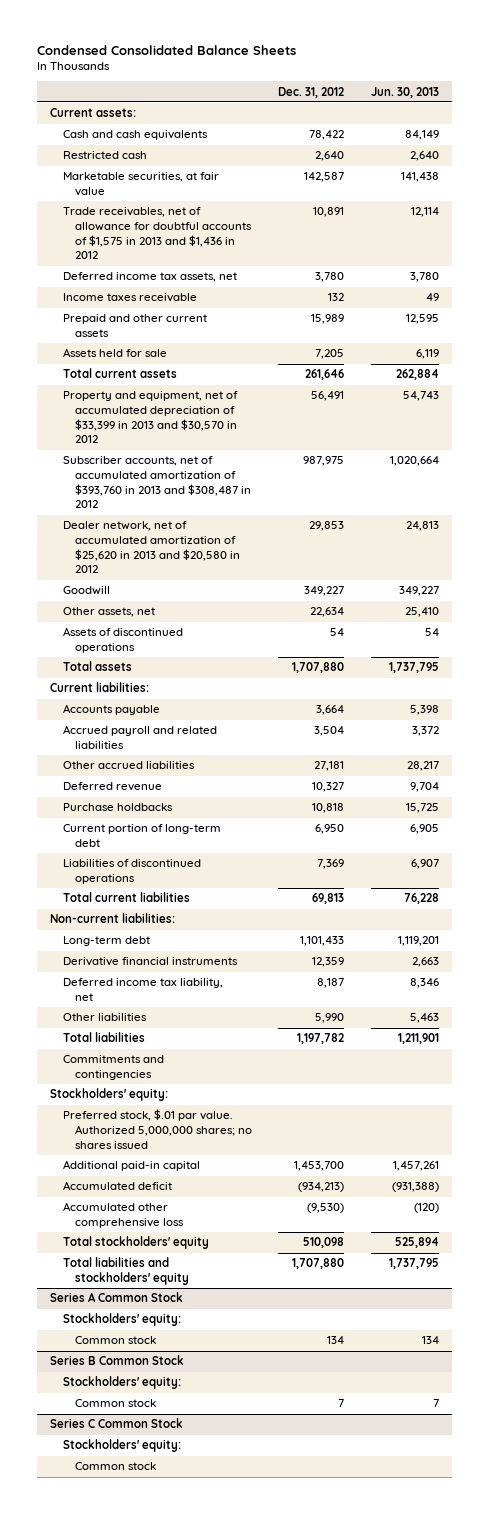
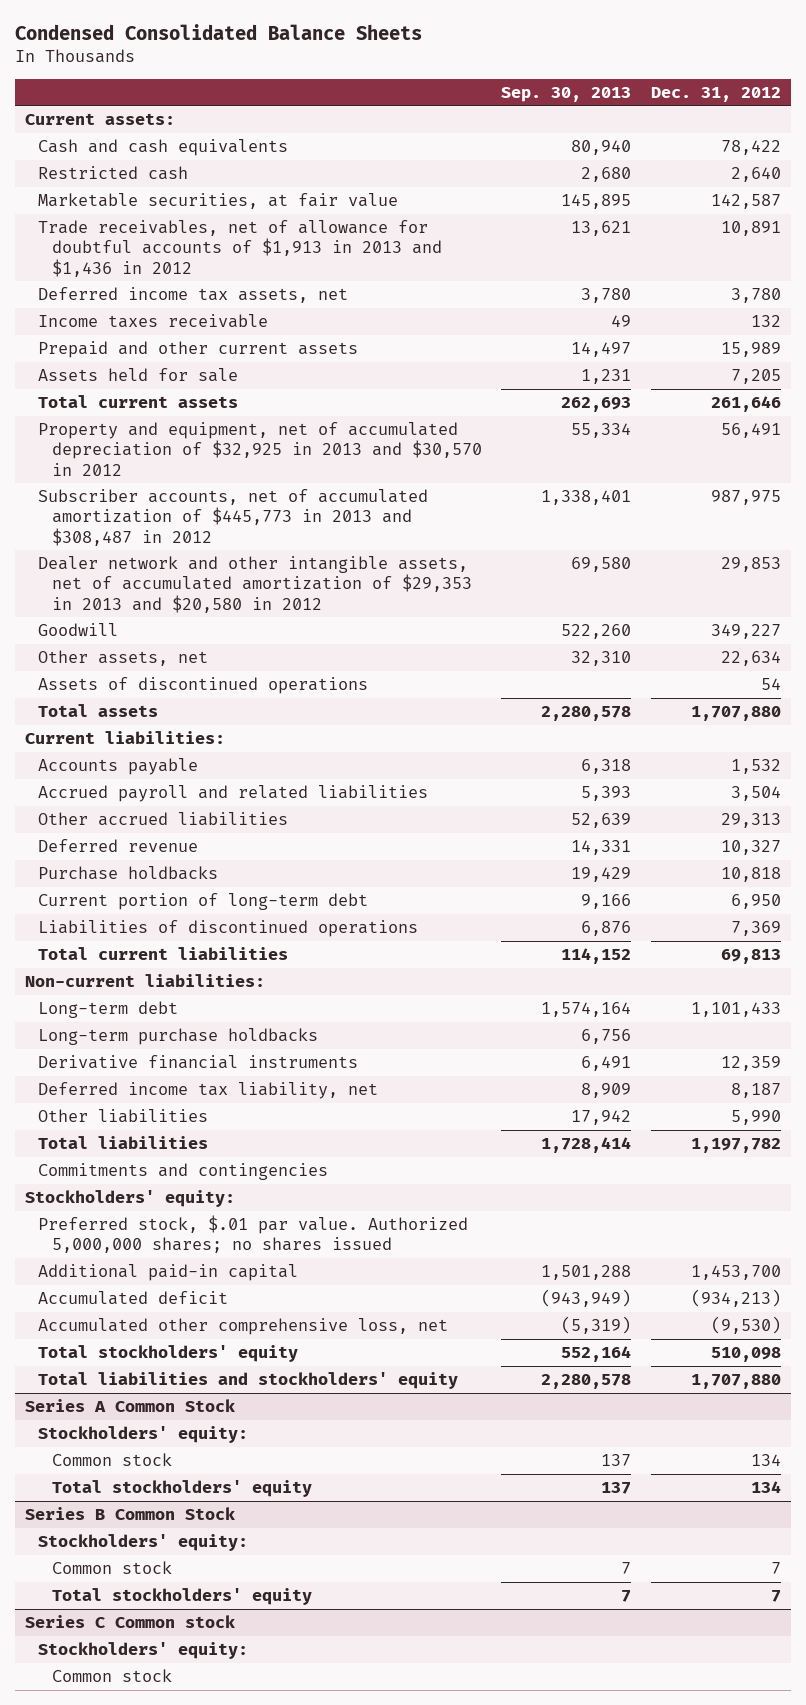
[370,86,439,98] Jun. 30, 2013 -> none
none -> [501,86,632,102] Sep. 30, 2013
[62,207,253,260] Trade receivables, net of allowance for doubtful accounts of $1,575 in 2013 and $1,436 in 2012 -> [38,220,442,277] Trade receivables, net of allowance for doubtful accounts of $1,913 in 2013 and $1,436 in 2012
[62,391,238,444] Property and equipment, net of accumulated depreciation of $33,399 in 2013 and $30,570 in 2012 -> [38,422,482,476] Property and equipment, net of accumulated depreciation of $32,925 in 2013 and $30,570 in 2012
[62,456,252,509] Subscriber accounts, net of accumulated amortization of $393,760 in 2013 and $308,487 in 2012 -> [38,489,429,546] Subscriber accounts, net of accumulated amortization of $445,773 in 2013 and $308,487 in 2012
[62,521,241,574] Dealer network, net of accumulated amortization of $25,620 in 2013 and $20,580 in 2012 -> [38,556,472,613] Dealer network and other intangible assets, net of accumulated amortization of $29,353 in 2013 and $20,580 in 2012
[316,705,345,716] 3,664 -> [731,759,782,775] 1,532
[314,761,345,772] 27,181 -> [721,813,782,829] 29,313
none -> [38,1028,319,1046] Long-term purchase holdbacks
[62,1202,185,1229] Accumulated other comprehensive loss -> [38,1318,449,1336] Accumulated other comprehensive loss, net
none -> [51,1480,312,1498] Total stockholders' equity
none -> [51,1588,312,1606] Total stockholders' equity
[50,1418,184,1429] Series C Common Stock -> [24,1615,235,1629] Series C Common stock

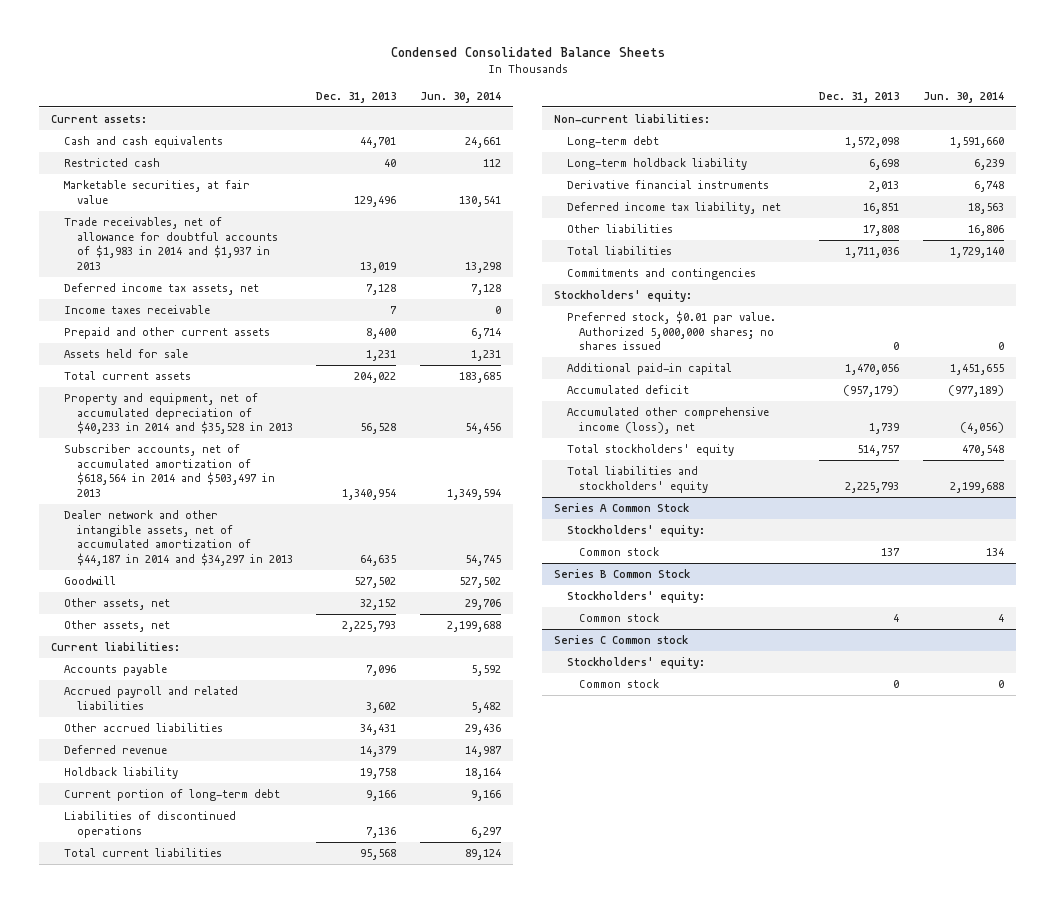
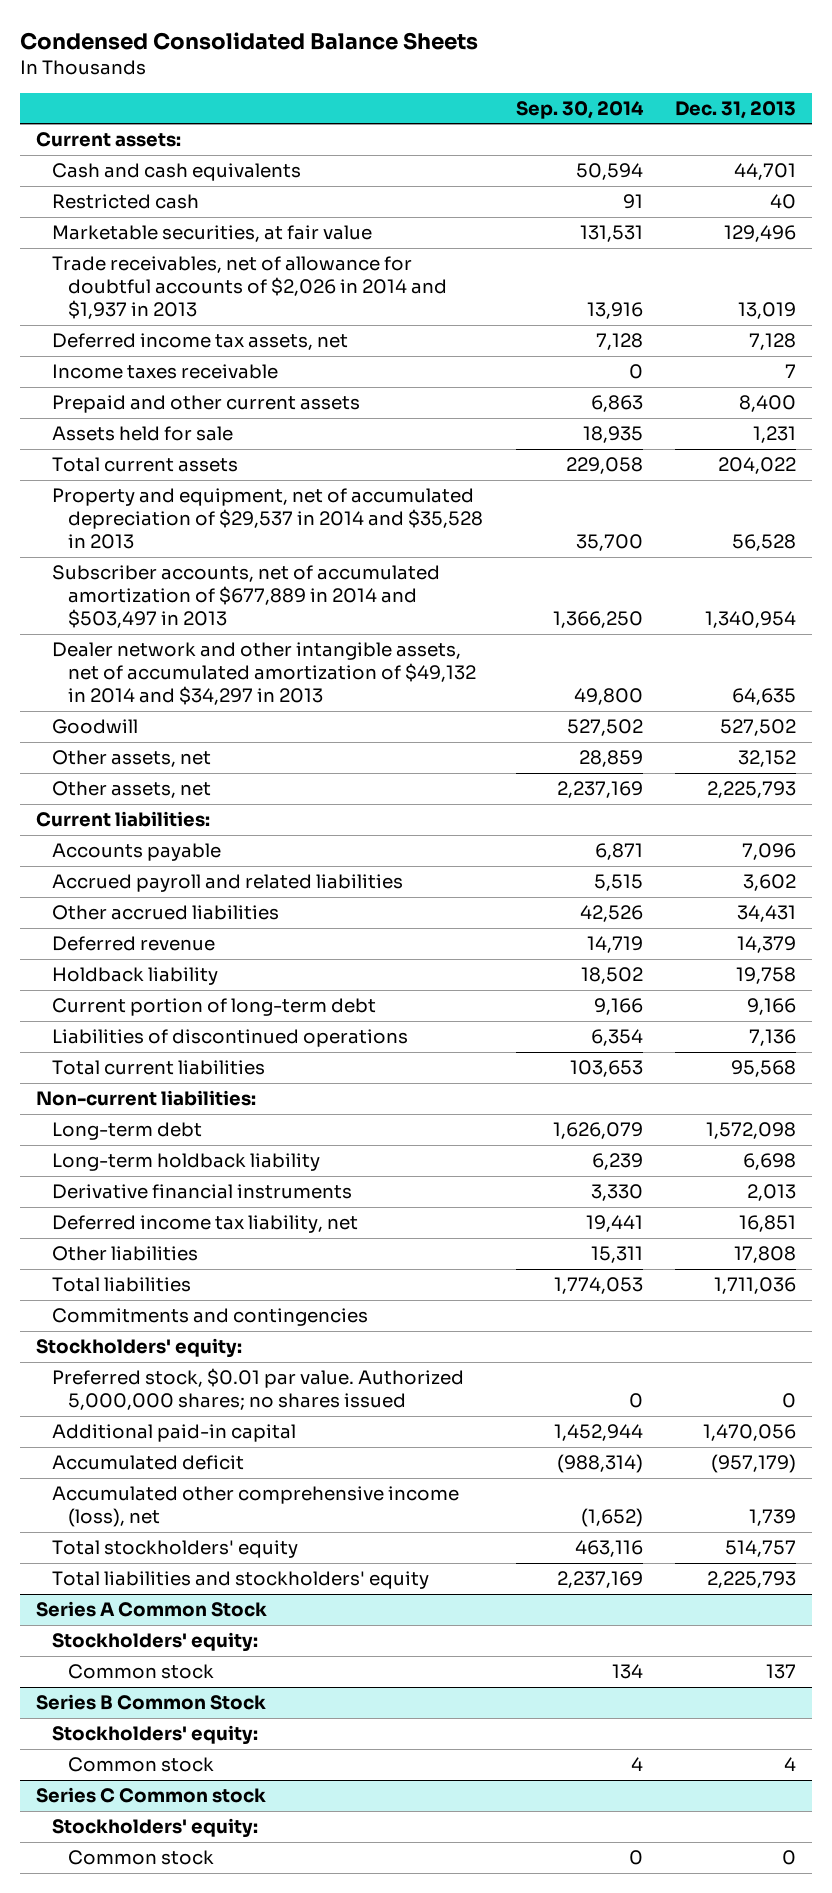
[420,91,502,103] Jun. 30, 2014 -> none
none -> [515,100,644,119] Sep. 30, 2014
[63,217,278,270] Trade receivables, net of allowance for doubtful accounts of $1,983 in 2014 and $1,937 in 2013 -> [52,256,448,320] Trade receivables, net of allowance for doubtful accounts of $2,026 in 2014 and $1,937 in 2013
[63,393,293,435] Property and equipment, net of accumulated depreciation of $40,233 in 2014 and $35,528 in 2013 -> [52,488,484,550] Property and equipment, net of accumulated depreciation of $29,537 in 2014 and $35,528 in 2013
[63,444,275,497] Subscriber accounts, net of accumulated amortization of $618,564 in 2014 and $503,497 in 2013 -> [52,565,441,629] Subscriber accounts, net of accumulated amortization of $677,889 in 2014 and $503,497 in 2013
[63,510,293,566] Dealer network and other intangible assets, net of accumulated amortization of $44,187 in 2014 and $34,297 in 2013 -> [52,642,477,706] Dealer network and other intangible assets, net of accumulated amortization of $49,132 in 2014 and $34,297 in 2013

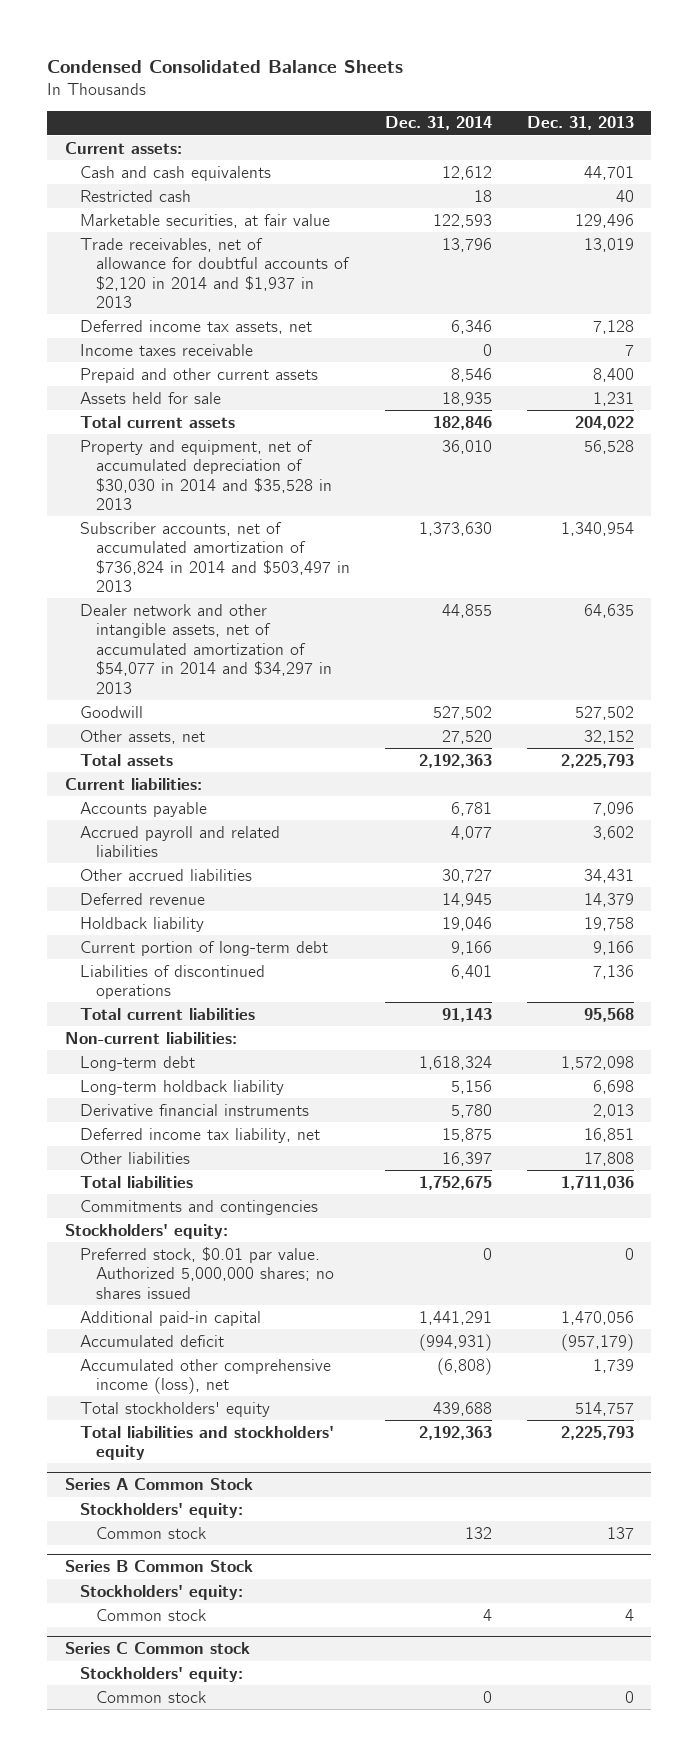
[515,100,644,119] Sep. 30, 2014 -> none
none -> [384,116,492,131] Dec. 31, 2014
[52,256,448,320] Trade receivables, net of allowance for doubtful accounts of $2,026 in 2014 and $1,937 in 2013 -> [80,237,351,309] Trade receivables, net of allowance for doubtful accounts of $2,120 in 2014 and $1,937 in 2013
[52,488,484,550] Property and equipment, net of accumulated depreciation of $29,537 in 2014 and $35,528 in 2013 -> [80,439,333,511] Property and equipment, net of accumulated depreciation of $30,030 in 2014 and $35,528 in 2013
[52,565,441,629] Subscriber accounts, net of accumulated amortization of $677,889 in 2014 and $503,497 in 2013 -> [80,521,351,593] Subscriber accounts, net of accumulated amortization of $736,824 in 2014 and $503,497 in 2013
[52,642,477,706] Dealer network and other intangible assets, net of accumulated amortization of $49,132 in 2014 and $34,297 in 2013 -> [80,603,333,694] Dealer network and other intangible assets, net of accumulated amortization of $54,077 in 2014 and $34,297 in 2013
[52,781,212,799] Other assets, net -> [80,753,174,766] Total assets

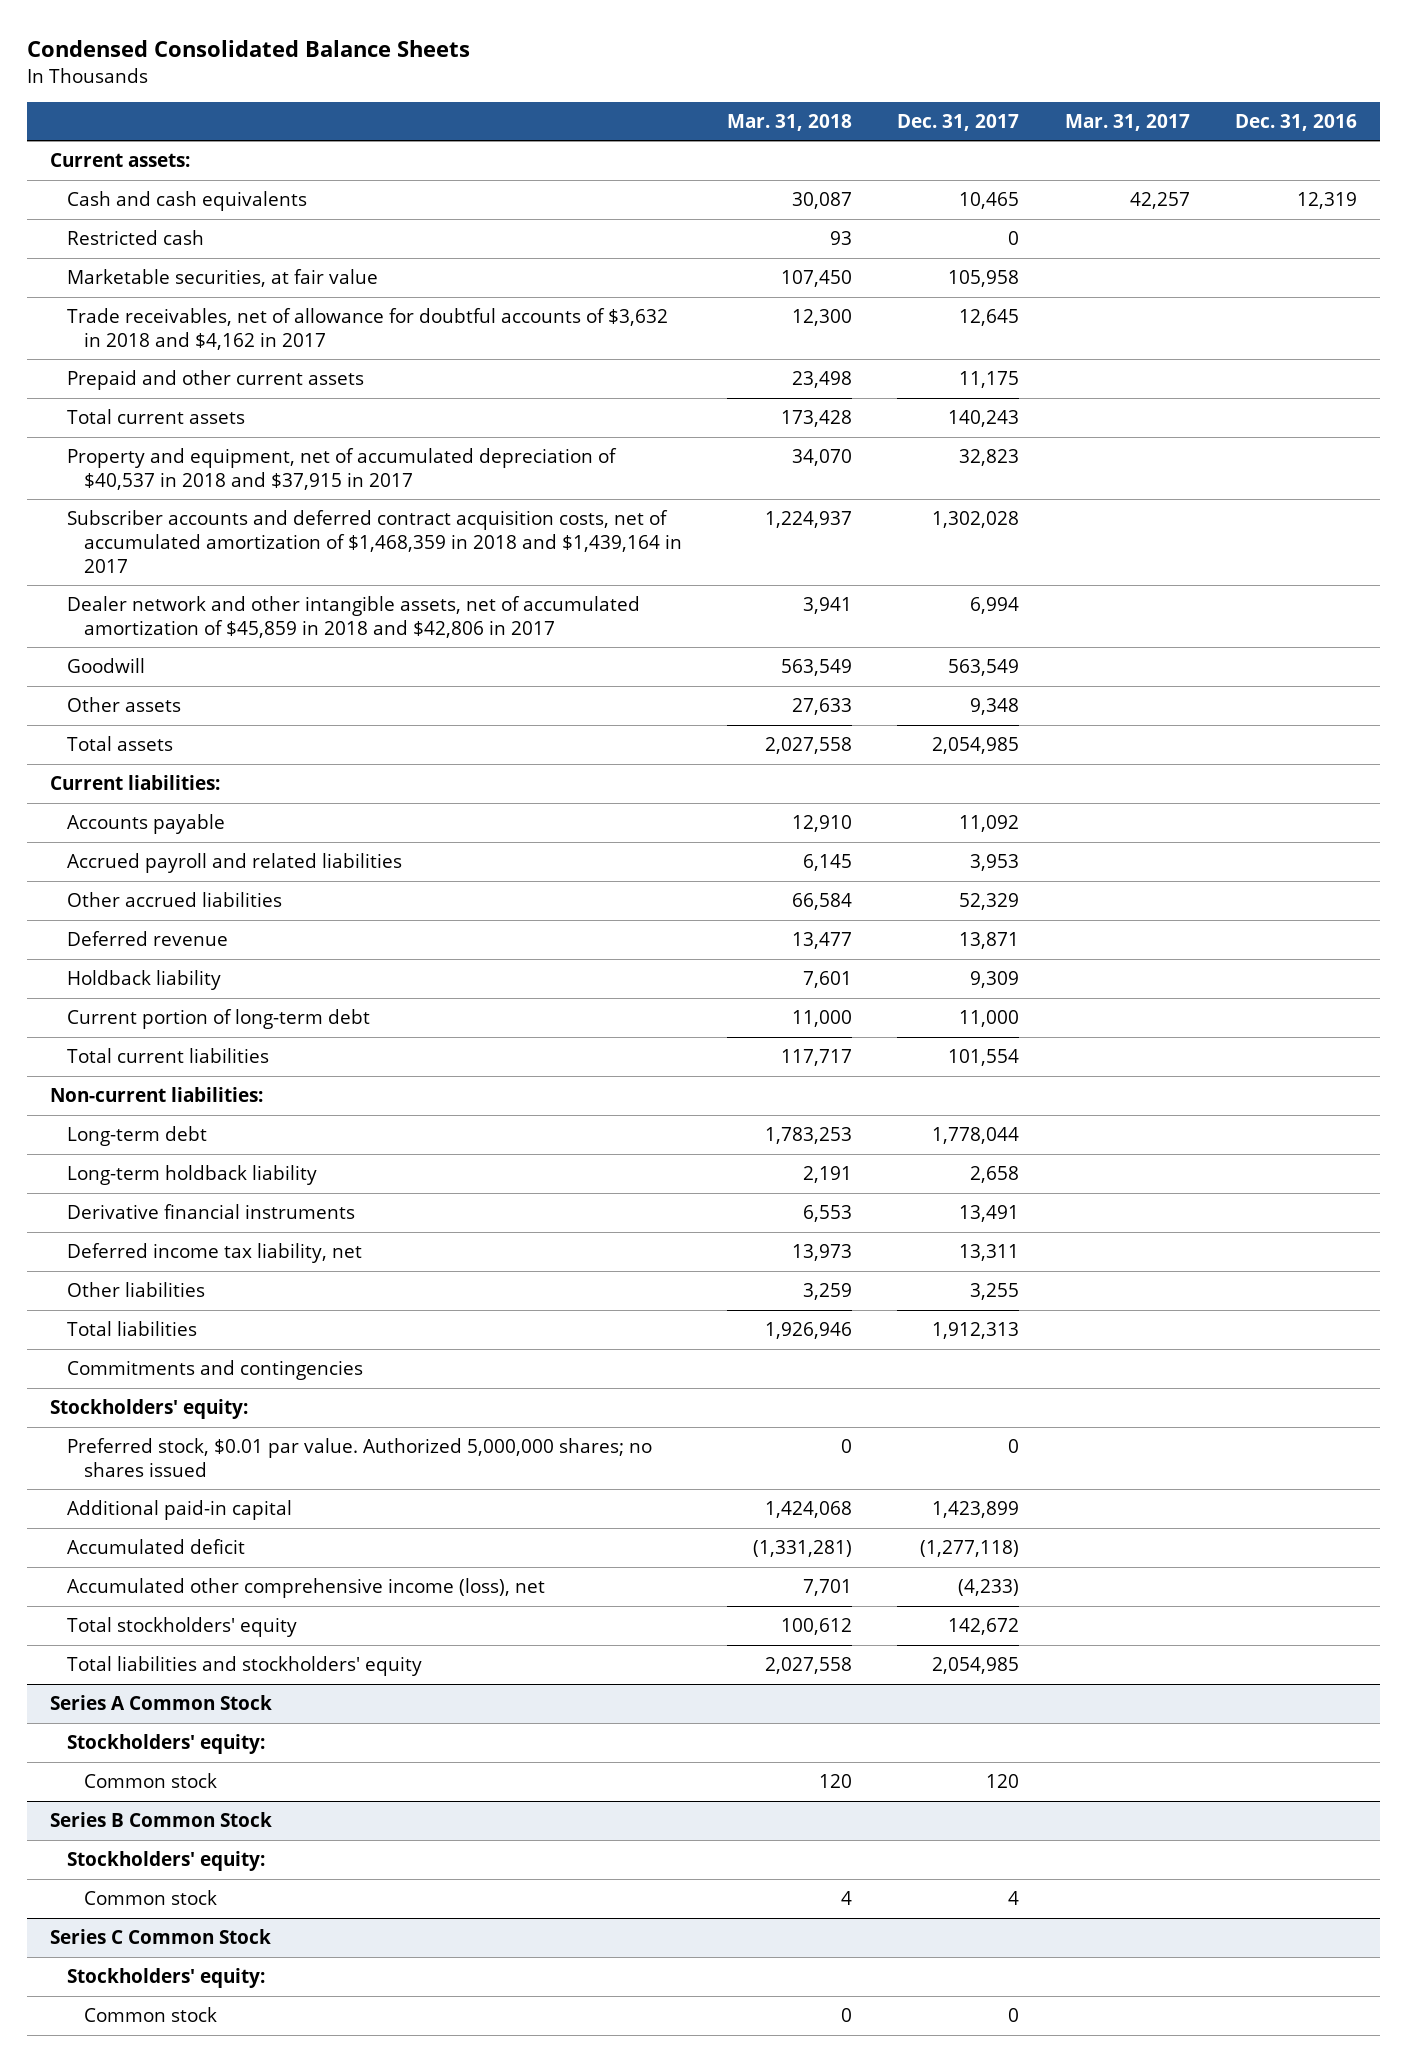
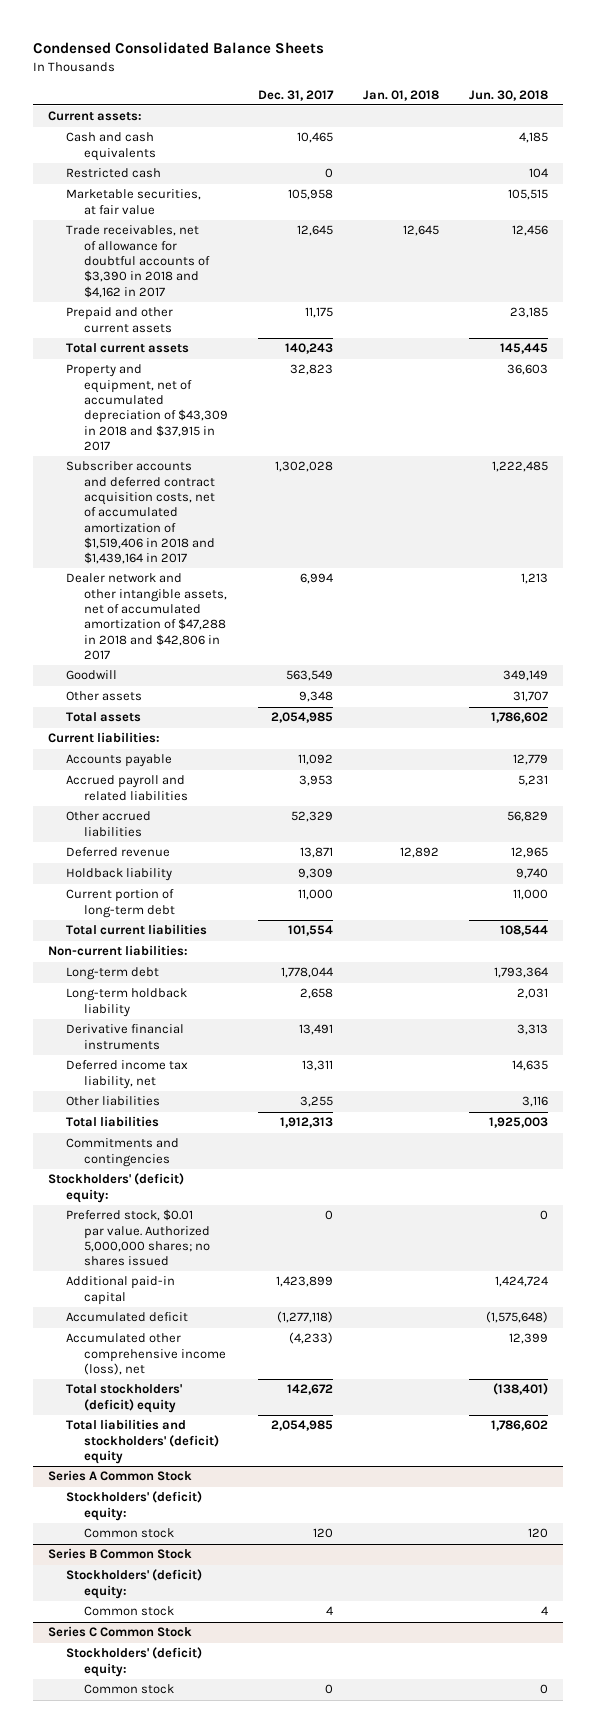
[727,113,853,131] Mar. 31, 2018 -> none
[1064,113,1190,131] Mar. 31, 2017 -> none
[1235,113,1358,131] Dec. 31, 2016 -> none
none -> [362,89,439,101] Jan. 01, 2018
none -> [468,89,548,101] Jun. 30, 2018
[66,308,668,351] Trade receivables, net of allowance for doubtful accounts of $3,632 in 2018 and $4,162 in 2017 -> [65,225,210,298] Trade receivables, net of allowance for doubtful accounts of $3,390 in 2018 and $4,162 in 2017
[66,448,617,491] Property and equipment, net of accumulated depreciation of $40,537 in 2018 and $37,915 in 2017 -> [65,364,228,451] Property and equipment, net of accumulated depreciation of $43,309 in 2018 and $37,915 in 2017
[66,510,682,573] Subscriber accounts and deferred contract acquisition costs, net of accumulated amortization of $1,468,359 in 2018 and $1,439,164 in 2017 -> [65,461,215,565] Subscriber accounts and deferred contract acquisition costs, net of accumulated amortization of $1,519,406 in 2018 and $1,439,164 in 2017
[66,596,640,639] Dealer network and other intangible assets, net of accumulated amortization of $45,859 in 2018 and $42,806 in 2017 -> [65,573,227,660] Dealer network and other intangible assets, net of accumulated amortization of $47,288 in 2018 and $42,806 in 2017
[50,1399,249,1420] Stockholders' equity: -> [47,1173,184,1203] Stockholders' (deficit) equity:
[66,1617,297,1638] Total stockholders' equity -> [65,1384,182,1413] Total stockholders' (deficit) equity
[66,1656,422,1677] Total liabilities and stockholders' equity -> [65,1419,219,1465] Total liabilities and stockholders' (deficit) equity
[66,1734,265,1755] Stockholders' equity: -> [65,1491,202,1521] Stockholders' (deficit) equity:
[66,1851,265,1872] Stockholders' equity: -> [65,1569,202,1599] Stockholders' (deficit) equity:
[66,1968,265,1989] Stockholders' equity: -> [65,1647,202,1677] Stockholders' (deficit) equity:

